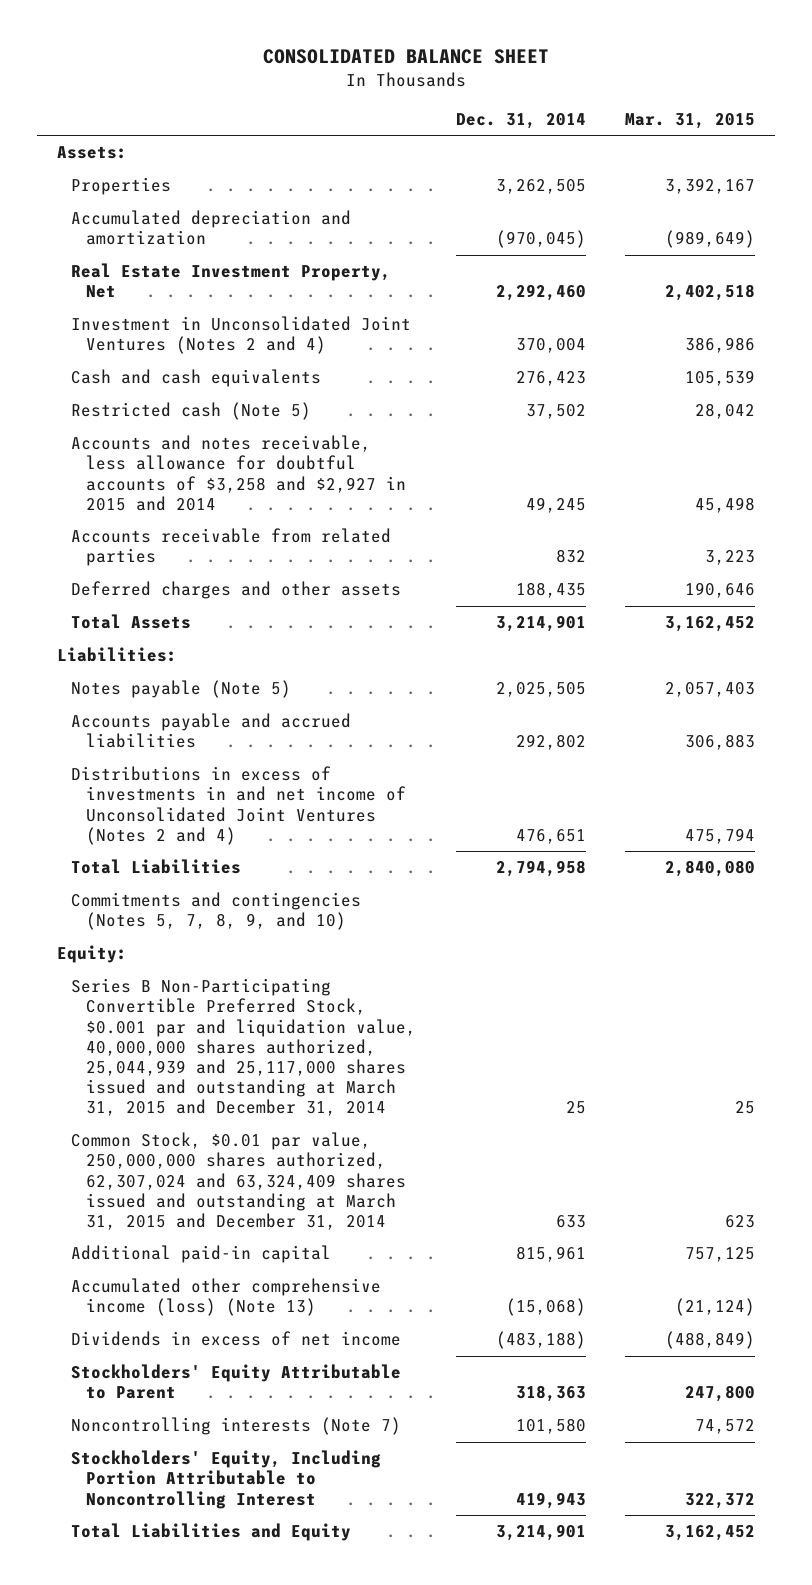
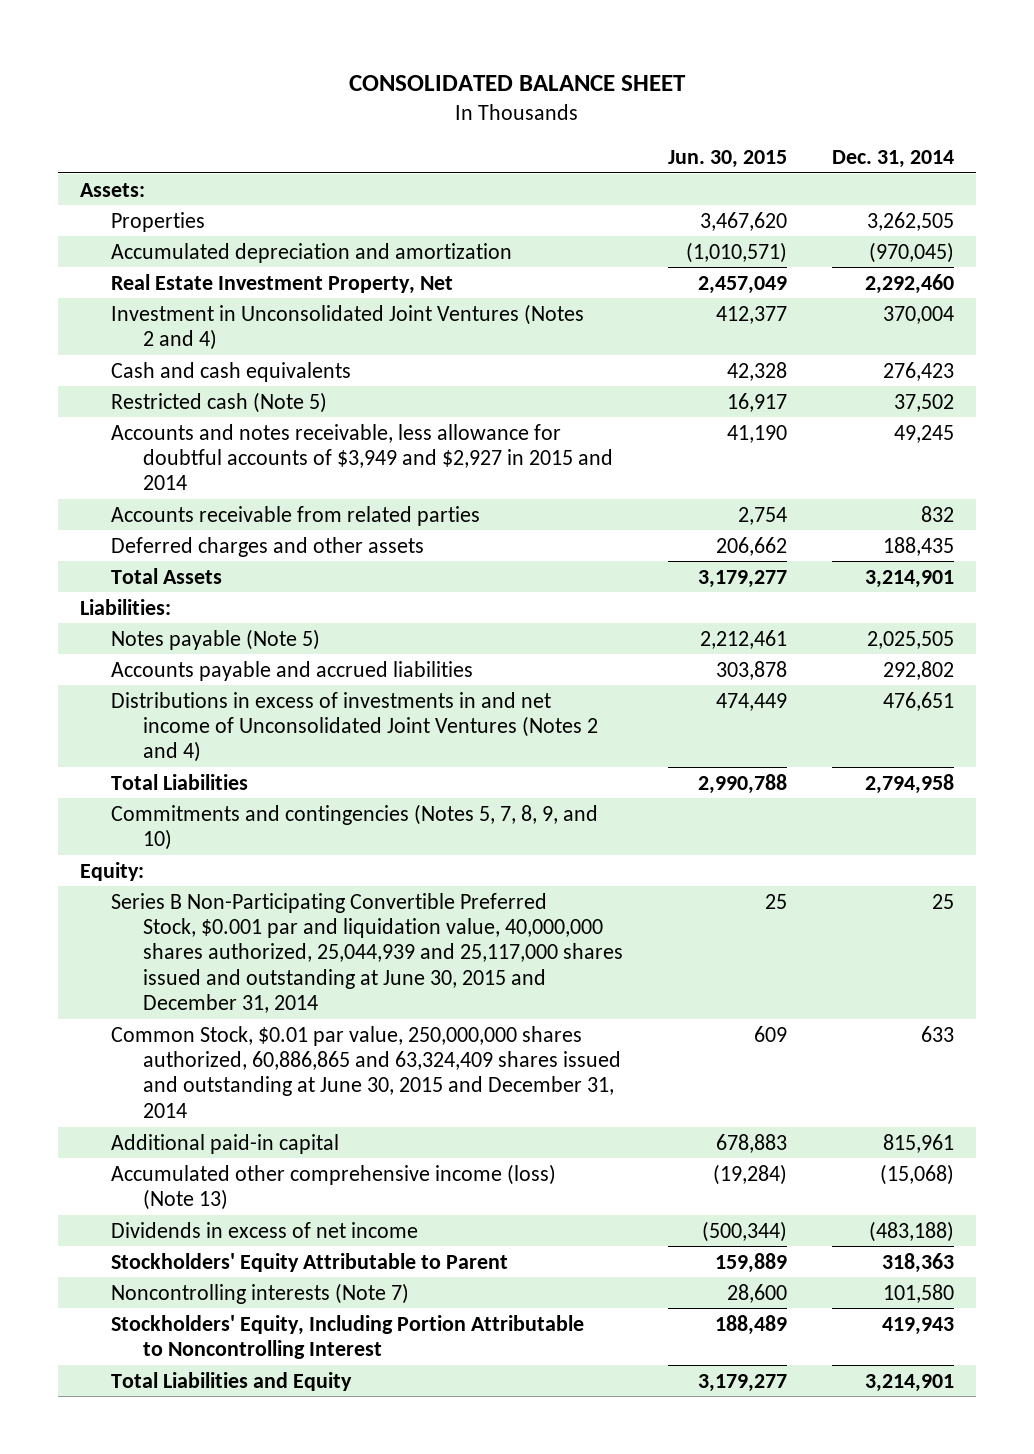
[625,112,756,129] Mar. 31, 2015 -> none
none -> [667,149,787,168] Jun. 30, 2015
[71,435,406,511] Accounts and notes receivable, less allowance for doubtful accounts of $3,258 and $2,927 in 2015 and 2014 -> [111,423,613,491] Accounts and notes receivable, less allowance for doubtful accounts of $3,949 and $2,927 in 2015 and 2014
[71,978,416,1117] Series B Non-Participating Convertible Preferred Stock, $0.001 par and liquidation value, 40,000,000 shares authorized, 25,044,939 and 25,117,000 shares issued and outstanding at March 31, 2015 and December 31, 2014 -> [111,892,623,1014] Series B Non-Participating Convertible Preferred Stock, $0.001 par and liquidation value, 40,000,000 shares authorized, 25,044,939 and 25,117,000 shares issued and outstanding at June 30, 2015 and December 31, 2014
[71,1132,406,1230] Common Stock, $0.01 par value, 250,000,000 shares authorized, 62,307,024 and 63,324,409 shares issued and outstanding at March 31, 2015 and December 31, 2014 -> [111,1025,621,1118] Common Stock, $0.01 par value, 250,000,000 shares authorized, 60,886,865 and 63,324,409 shares issued and outstanding at June 30, 2015 and December 31, 2014

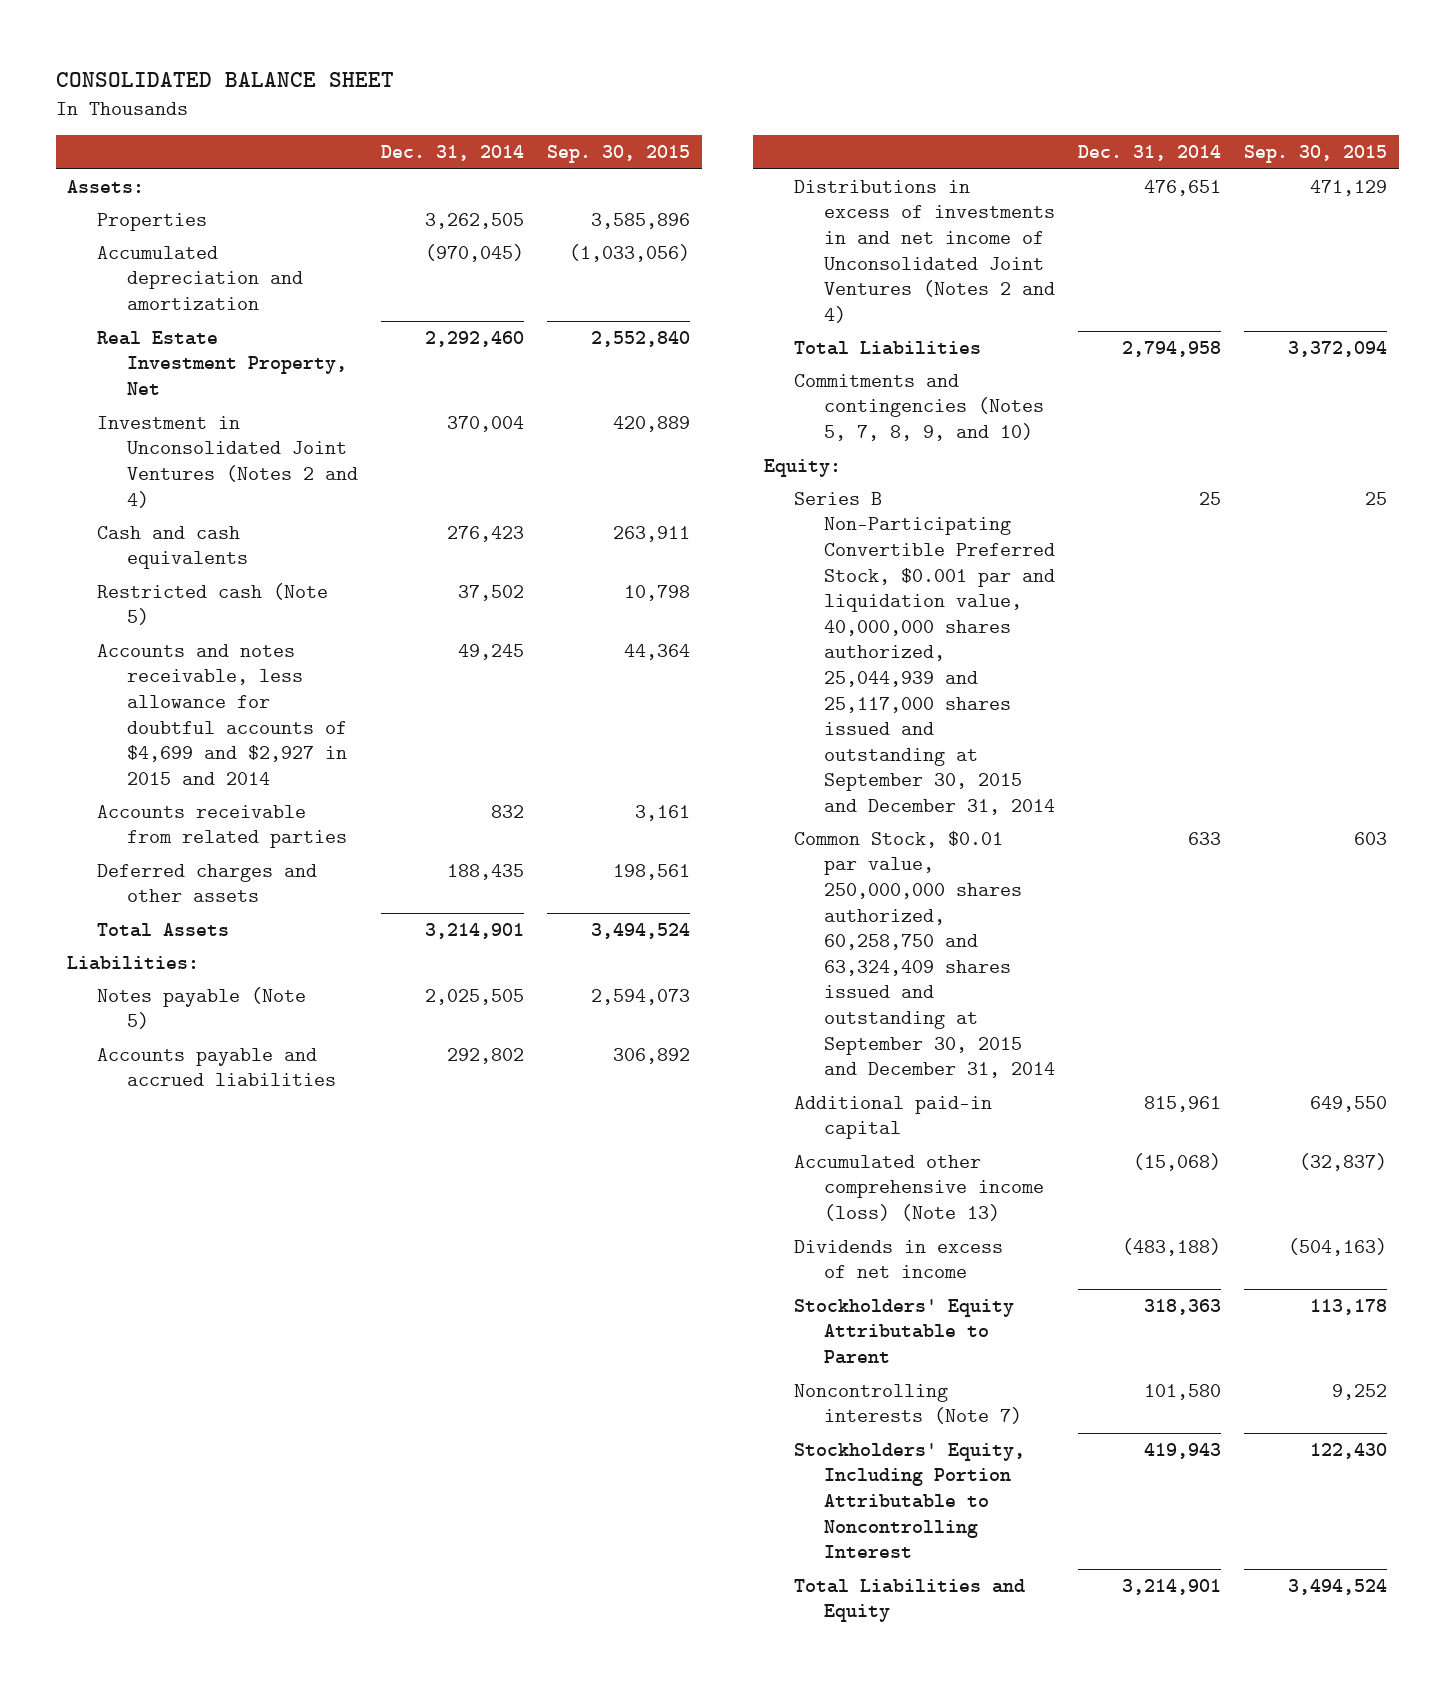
[667,149,787,168] Jun. 30, 2015 -> none
none -> [547,145,691,164] Sep. 30, 2015
[111,423,613,491] Accounts and notes receivable, less allowance for doubtful accounts of $3,949 and $2,927 in 2015 and 2014 -> [97,643,348,785] Accounts and notes receivable, less allowance for doubtful accounts of $4,699 and $2,927 in 2015 and 2014
[111,892,623,1014] Series B Non-Participating Convertible Preferred Stock, $0.001 par and liquidation value, 40,000,000 shares authorized, 25,044,939 and 25,117,000 shares issued and outstanding at June 30, 2015 and December 31, 2014 -> [794,491,1056,816] Series B Non-Participating Convertible Preferred Stock, $0.001 par and liquidation value, 40,000,000 shares authorized, 25,044,939 and 25,117,000 shares issued and outstanding at September 30, 2015 and December 31, 2014
[111,1025,621,1118] Common Stock, $0.01 par value, 250,000,000 shares authorized, 60,886,865 and 63,324,409 shares issued and outstanding at June 30, 2015 and December 31, 2014 -> [794,830,1056,1079] Common Stock, $0.01 par value, 250,000,000 shares authorized, 60,258,750 and 63,324,409 shares issued and outstanding at September 30, 2015 and December 31, 2014

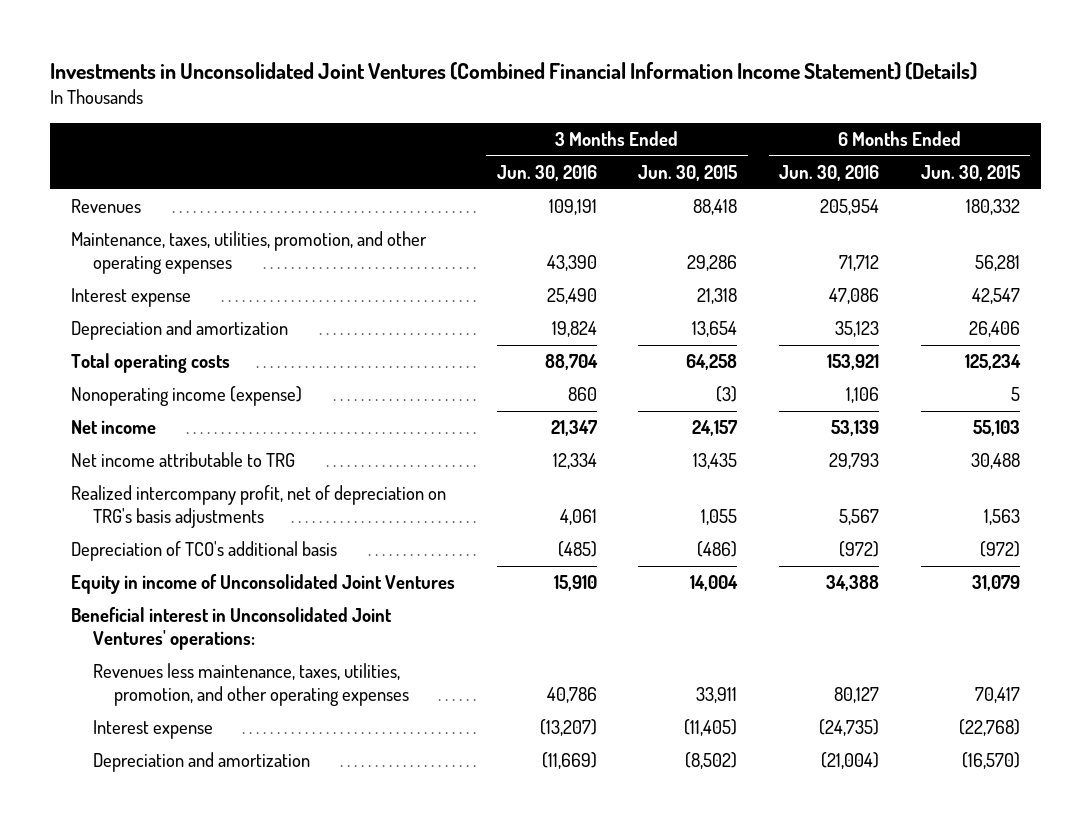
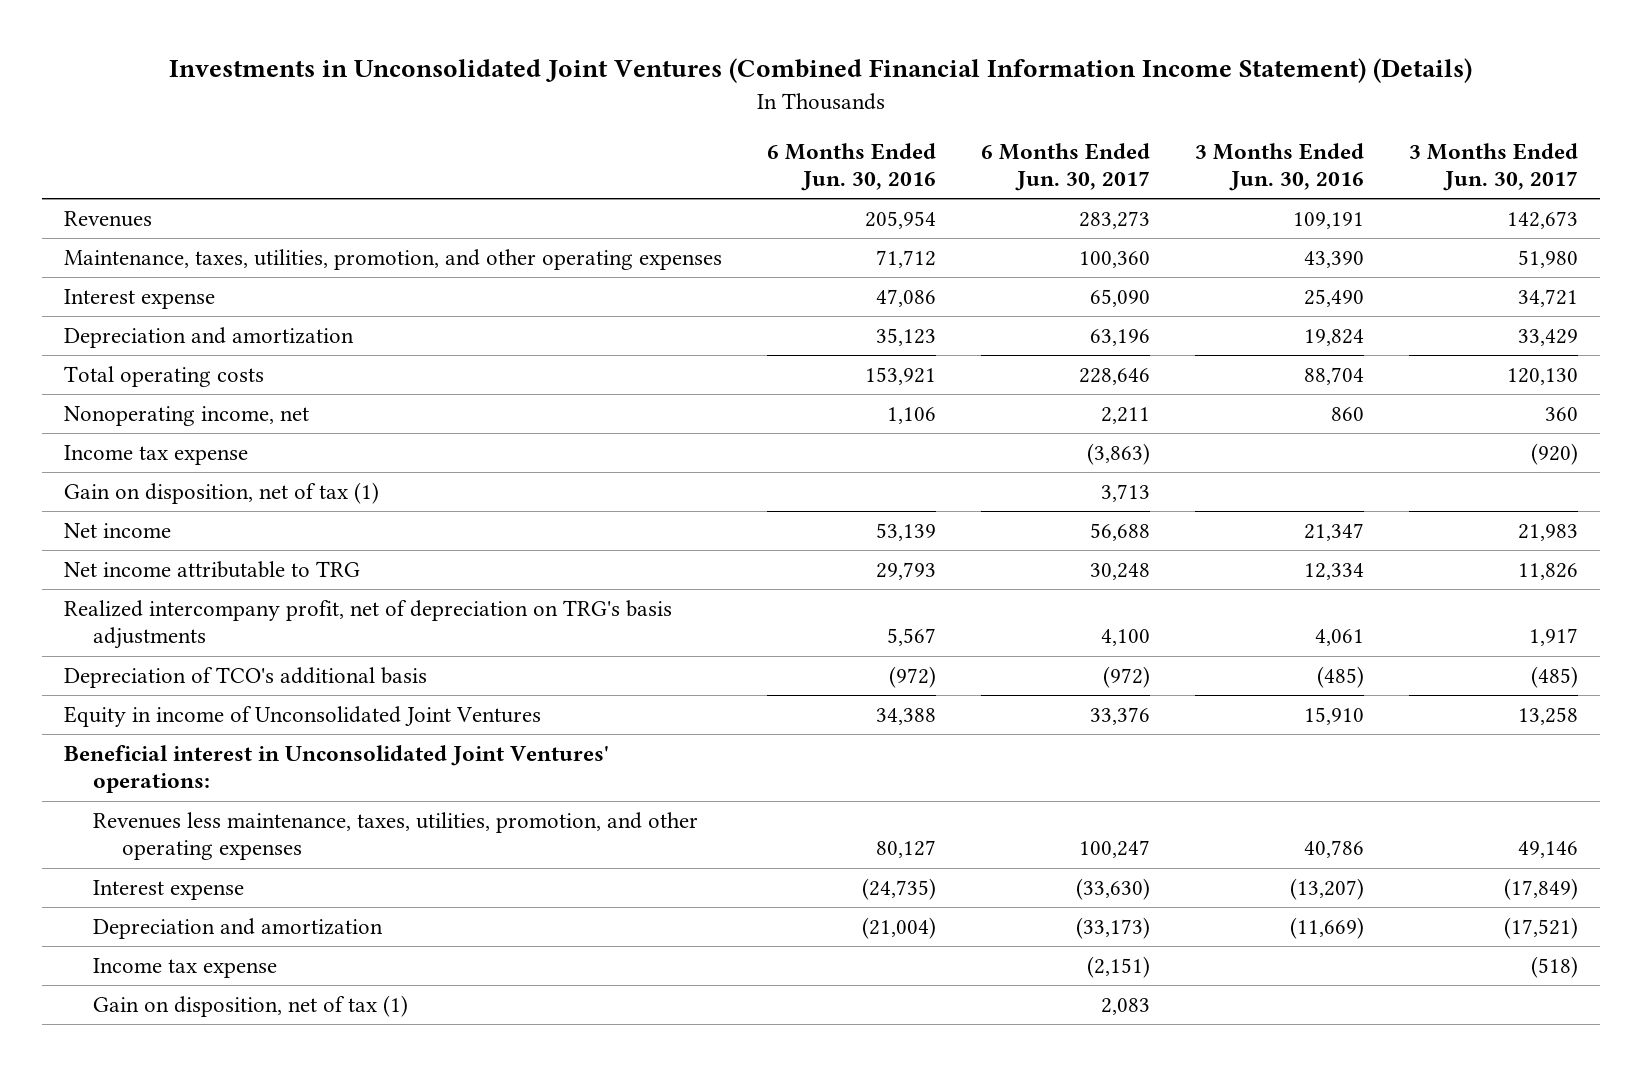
[638,165,738,182] Jun. 30, 2015 -> none
[921,165,1021,182] Jun. 30, 2015 -> none
none -> [980,142,1150,191] 6 Months Ended Jun. 30, 2017
none -> [1408,142,1578,191] 3 Months Ended Jun. 30, 2017
[70,386,302,407] Nonoperating income (expense) -> [64,406,310,427] Nonoperating income, net
none -> [64,445,249,466] Income tax expense
none -> [64,482,380,505] Gain on disposition, net of tax (1)
none -> [93,958,278,979] Income tax expense
none -> [93,995,409,1018] Gain on disposition, net of tax (1)

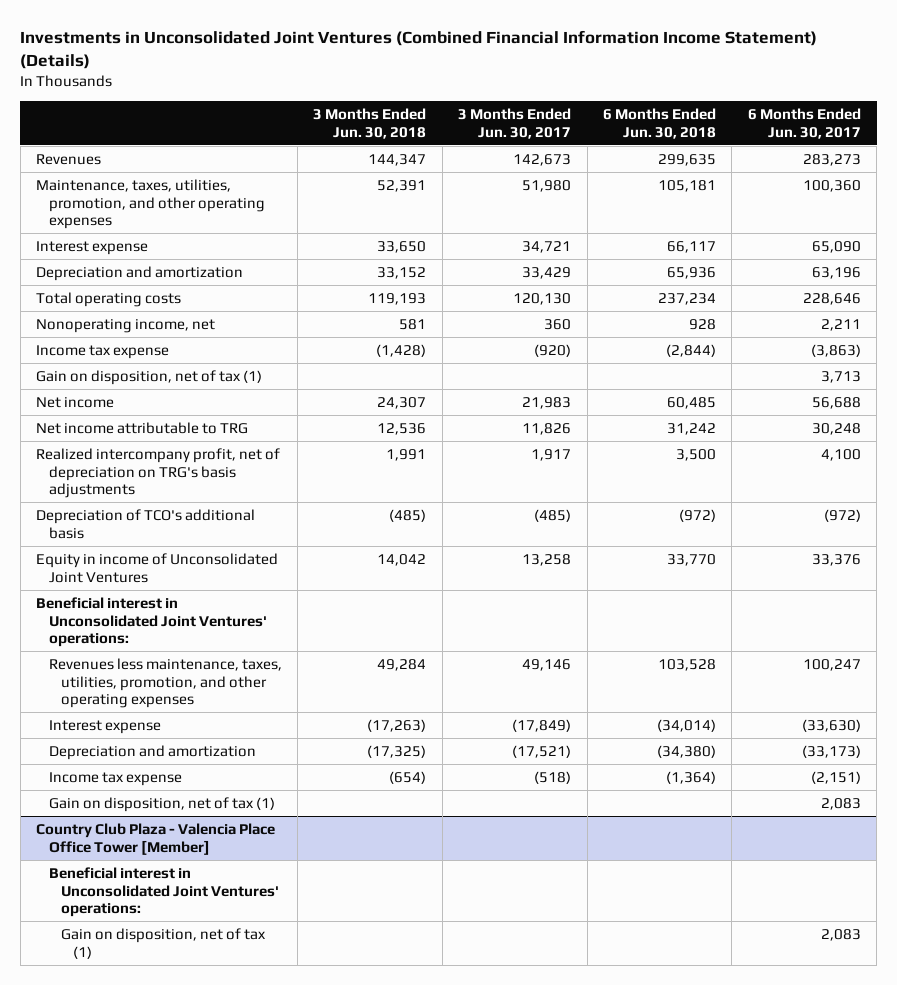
[767,142,937,191] 6 Months Ended Jun. 30, 2016 -> none
[1194,142,1364,191] 3 Months Ended Jun. 30, 2016 -> none
none -> [313,107,427,139] 3 Months Ended Jun. 30, 2018
none -> [602,107,716,139] 6 Months Ended Jun. 30, 2018
none -> [36,822,276,855] Country Club Plaza - Valencia Place Office Tower [Member]
none -> [48,866,279,918] Beneficial interest in Unconsolidated Joint Ventures' operations:
none -> [60,927,266,959] Gain on disposition, net of tax (1)

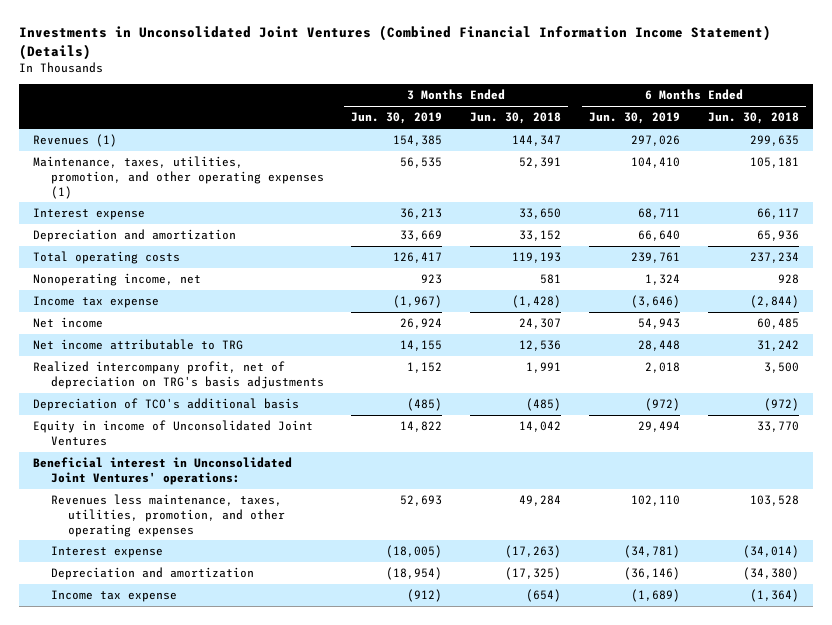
[458,107,572,139] 3 Months Ended Jun. 30, 2017 -> none
[747,107,861,139] 6 Months Ended Jun. 30, 2017 -> none
none -> [351,112,443,125] Jun. 30, 2019
none -> [589,112,681,125] Jun. 30, 2019
[36,153,102,165] Revenues -> [32,134,117,148] Revenues (1)
[36,178,265,230] Maintenance, taxes, utilities, promotion, and other operating expenses -> [32,156,324,199] Maintenance, taxes, utilities, promotion, and other operating expenses (1)
[36,369,263,385] Gain on disposition, net of tax (1) -> none
[48,796,275,812] Gain on disposition, net of tax (1) -> none
[36,822,276,855] Country Club Plaza - Valencia Place Office Tower [Member] -> none
[48,866,279,918] Beneficial interest in Unconsolidated Joint Ventures' operations: -> none
[60,927,266,959] Gain on disposition, net of tax (1) -> none

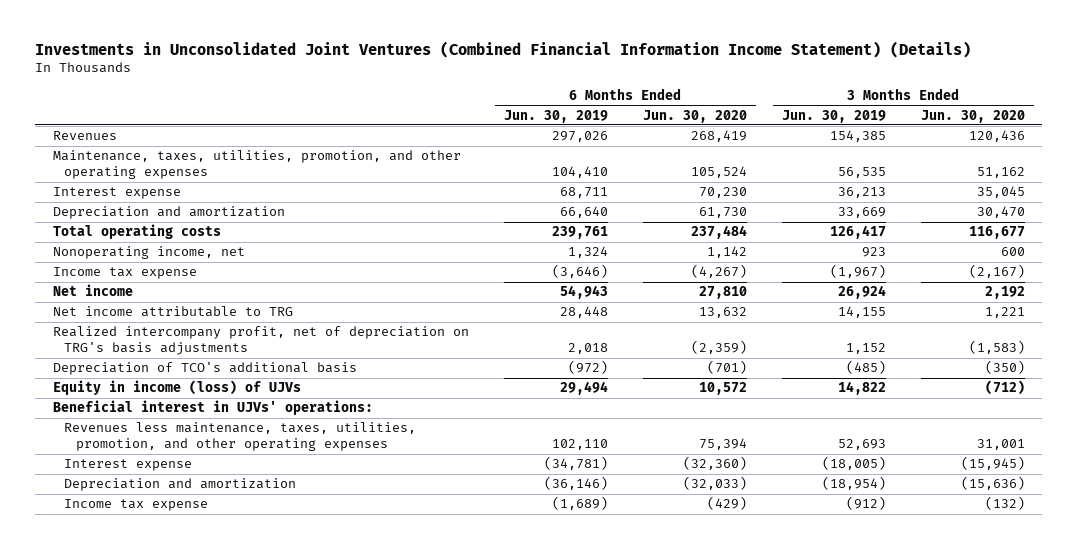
[470,112,562,125] Jun. 30, 2018 -> none
[707,112,799,125] Jun. 30, 2018 -> none
none -> [642,109,747,123] Jun. 30, 2020
none -> [920,109,1025,123] Jun. 30, 2020
[32,134,117,148] Revenues (1) -> [52,131,117,141] Revenues
[32,156,324,199] Maintenance, taxes, utilities, promotion, and other operating expenses (1) -> [52,150,461,180] Maintenance, taxes, utilities, promotion, and other operating expenses
[32,420,313,446] Equity in income of Unconsolidated Joint Ventures -> [52,380,301,396] Equity in income (loss) of UJVs
[32,457,292,485] Beneficial interest in Unconsolidated Joint Ventures' operations: -> [52,400,373,416] Beneficial interest in UJVs' operations:

